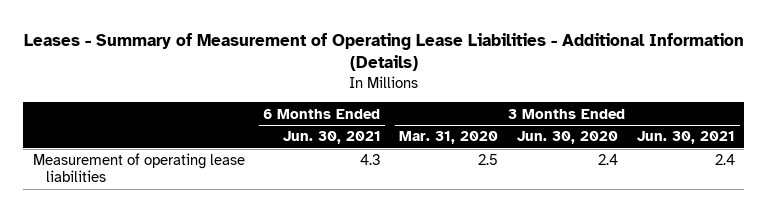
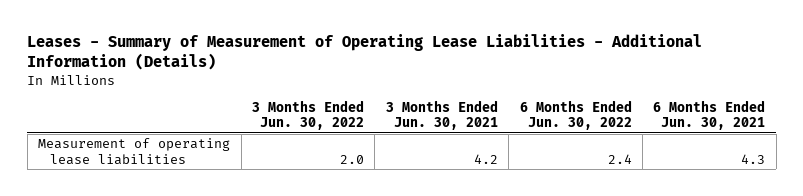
[399,131,499,145] Mar. 31, 2020 -> none
[517,131,619,145] Jun. 30, 2020 -> none
none -> [251,99,364,131] 3 Months Ended Jun. 30, 2022
none -> [519,99,632,131] 6 Months Ended Jun. 30, 2022
[715,154,736,166] 2.4 -> [473,153,498,164] 4.2

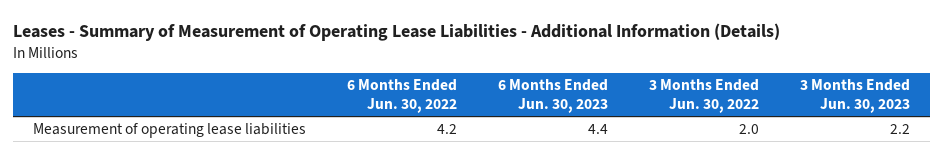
[385,99,498,131] 3 Months Ended Jun. 30, 2021 -> none
[653,99,766,131] 6 Months Ended Jun. 30, 2021 -> none
none -> [497,79,608,114] 6 Months Ended Jun. 30, 2023
none -> [799,79,910,114] 3 Months Ended Jun. 30, 2023
[607,153,632,164] 2.4 -> [437,123,458,134] 4.2

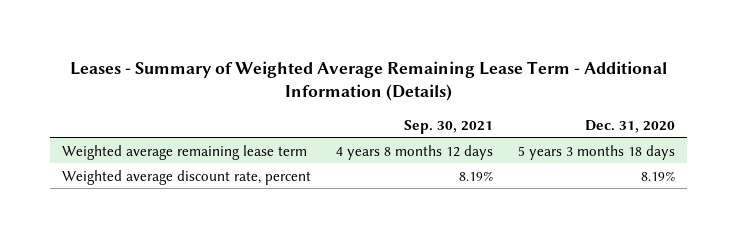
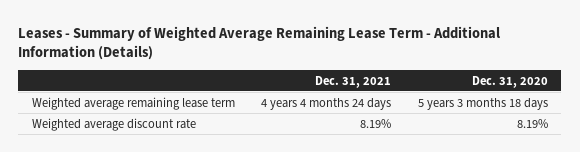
[404,119,494,134] Sep. 30, 2021 -> none
none -> [315,75,392,88] Dec. 31, 2021
[62,169,312,185] Weighted average discount rate, percent -> [31,117,196,131] Weighted average discount rate

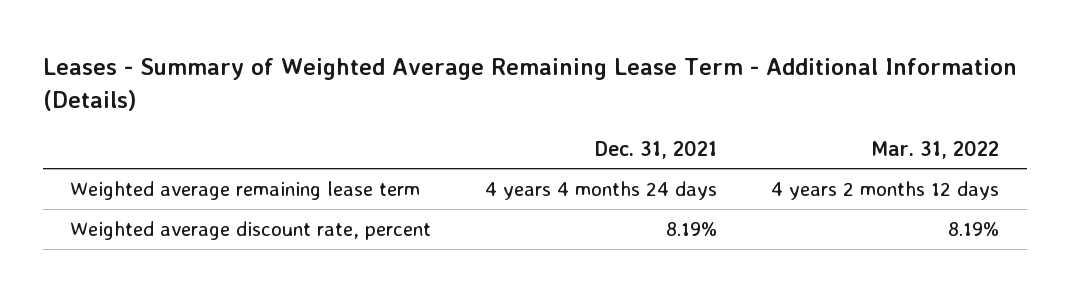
[471,75,548,88] Dec. 31, 2020 -> none
none -> [871,139,1000,159] Mar. 31, 2022
[31,117,196,131] Weighted average discount rate -> [69,221,431,241] Weighted average discount rate, percent

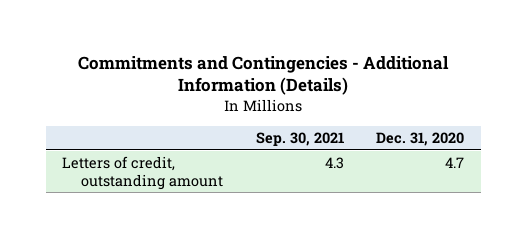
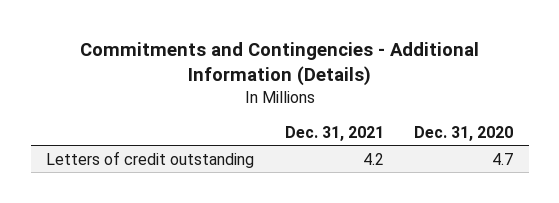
[255,132,344,147] Sep. 30, 2021 -> none
none -> [284,125,384,141] Dec. 31, 2021
[62,156,223,190] Letters of credit, outstanding amount -> [46,150,255,168] Letters of credit outstanding

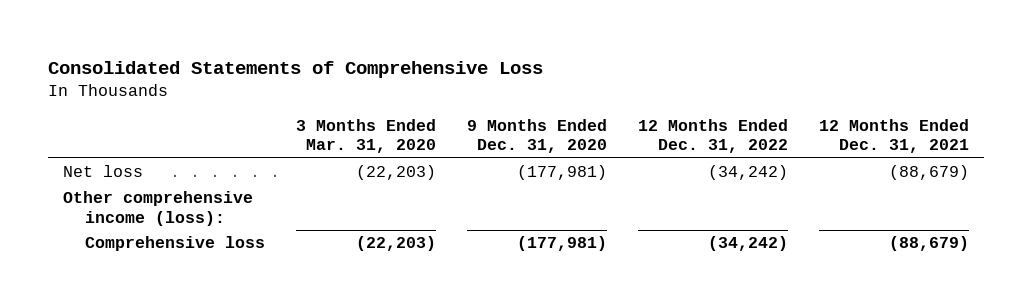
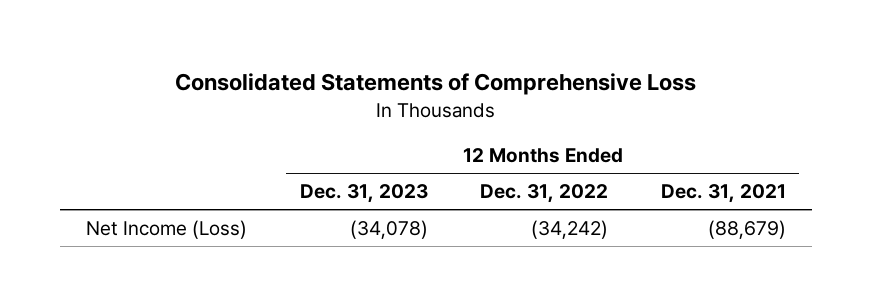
[295,119,436,154] 3 Months Ended Mar. 31, 2020 -> none
[466,119,607,154] 9 Months Ended Dec. 31, 2020 -> none
none -> [299,184,428,204] Dec. 31, 2023
[63,191,254,226] Other comprehensive income (loss): -> none
[84,236,265,252] Comprehensive loss -> none
[63,165,144,178] Net loss -> [86,220,248,240] Net Income (Loss)

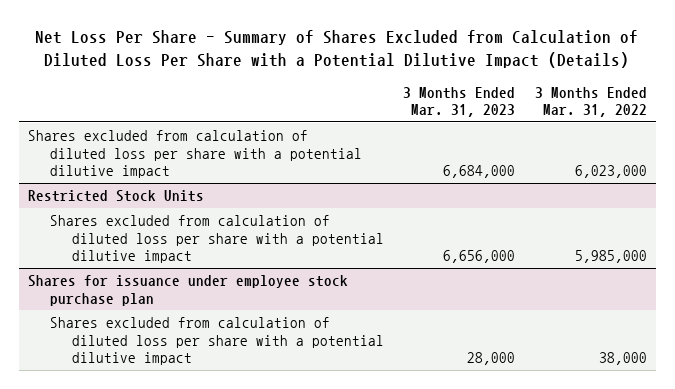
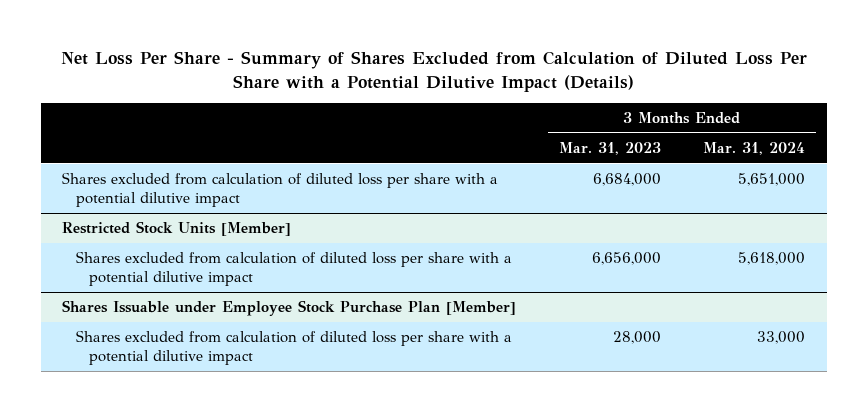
[534,86,647,117] 3 Months Ended Mar. 31, 2022 -> none
none -> [703,141,806,155] Mar. 31, 2024
[28,190,205,203] Restricted Stock Units -> [62,221,292,237] Restricted Stock Units [Member]
[28,275,349,306] Shares for issuance under employee stock purchase plan -> [62,300,517,317] Shares Issuable under Employee Stock Purchase Plan [Member]

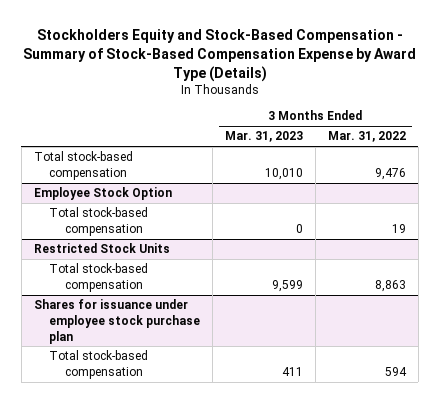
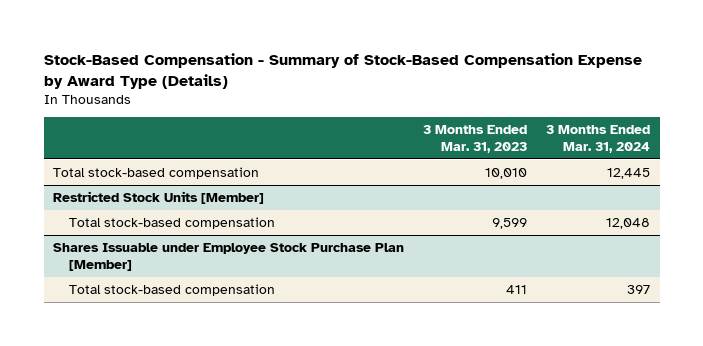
[22,29,416,82] Stockholders Equity and Stock-Based Compensation - Summary of Stock-Based Compensation Expense by Award Type (Details) -> [43,52,642,89] Stock-Based Compensation - Summary of Stock-Based Compensation Expense by Award Type (Details)
[327,131,406,143] Mar. 31, 2022 -> none
none -> [546,125,651,153] 3 Months Ended Mar. 31, 2024
[33,187,172,201] Employee Stock Option -> none
[49,207,149,236] Total stock-based compensation -> none
[33,243,170,254] Restricted Stock Units -> [53,191,265,205] Restricted Stock Units [Member]
[33,299,201,344] Shares for issuance under employee stock purchase plan -> [53,243,405,271] Shares Issuable under Employee Stock Purchase Plan [Member]

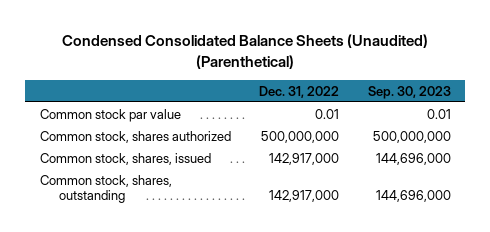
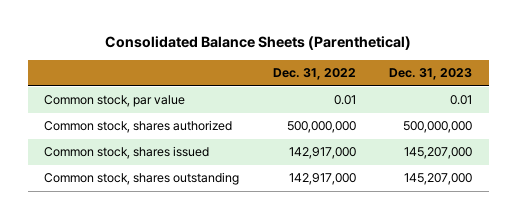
[62,33,429,69] Condensed Consolidated Balance Sheets (Unaudited) (Parenthetical) -> [105,36,412,51] Consolidated Balance Sheets (Parenthetical)
[367,85,451,99] Sep. 30, 2023 -> none
none -> [389,68,473,81] Dec. 31, 2023
[39,108,181,122] Common stock par value -> [44,95,186,108] Common stock, par value
[39,152,211,165] Common stock, shares, issued -> [44,146,210,160] Common stock, shares issued
[39,174,172,204] Common stock, shares, outstanding -> [44,172,240,186] Common stock, shares outstanding

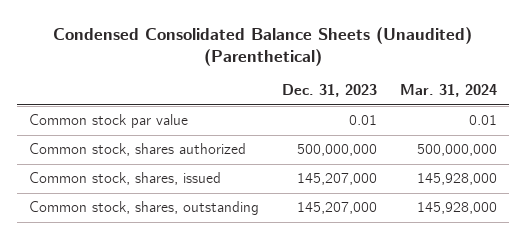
[105,36,412,51] Consolidated Balance Sheets (Parenthetical) -> [53,26,473,66] Condensed Consolidated Balance Sheets (Unaudited) (Parenthetical)
[272,68,356,81] Dec. 31, 2022 -> none
none -> [400,84,498,98] Mar. 31, 2024
[44,95,186,108] Common stock, par value -> [29,114,189,129] Common stock par value
[44,146,210,160] Common stock, shares issued -> [29,172,222,186] Common stock, shares, issued
[44,172,240,186] Common stock, shares outstanding -> [29,201,260,216] Common stock, shares, outstanding

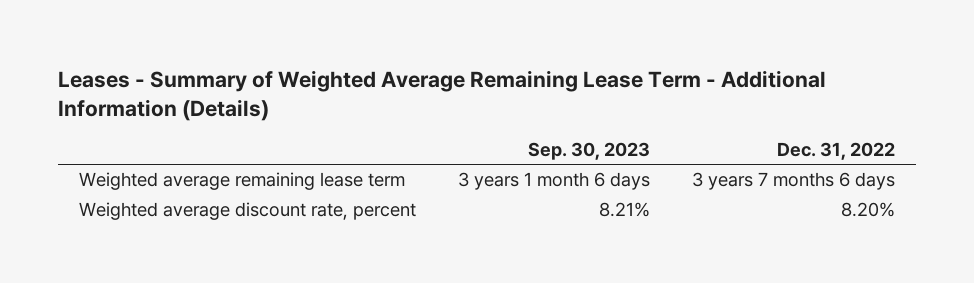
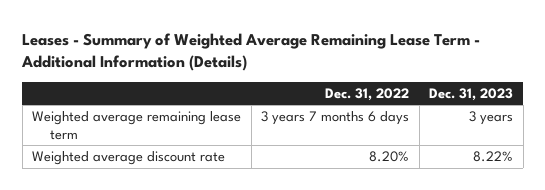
[527,142,650,161] Sep. 30, 2023 -> none
none -> [429,87,514,101] Dec. 31, 2023
[79,202,417,221] Weighted average discount rate, percent -> [32,151,226,166] Weighted average discount rate

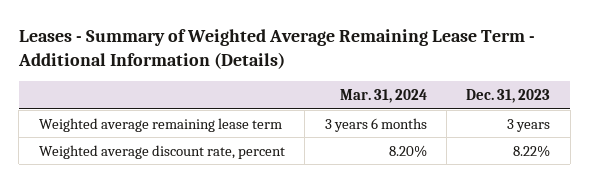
[325,87,410,101] Dec. 31, 2022 -> none
none -> [339,89,427,104] Mar. 31, 2024
[32,151,226,166] Weighted average discount rate -> [38,144,285,159] Weighted average discount rate, percent

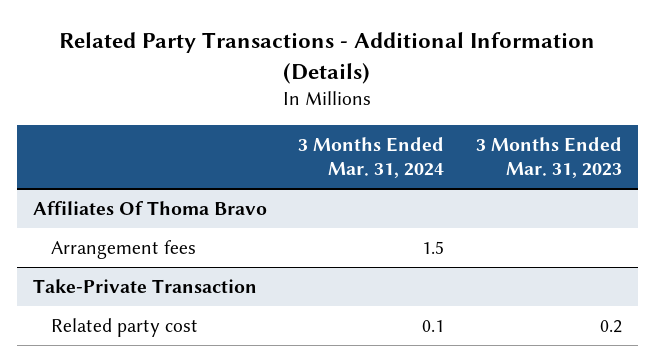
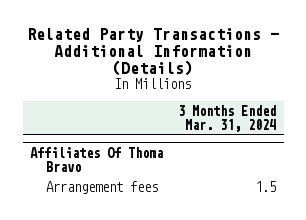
[475,136,622,179] 3 Months Ended Mar. 31, 2023 -> none
[32,278,257,293] Take-Private Transaction -> none
[50,317,198,337] Related party cost -> none

